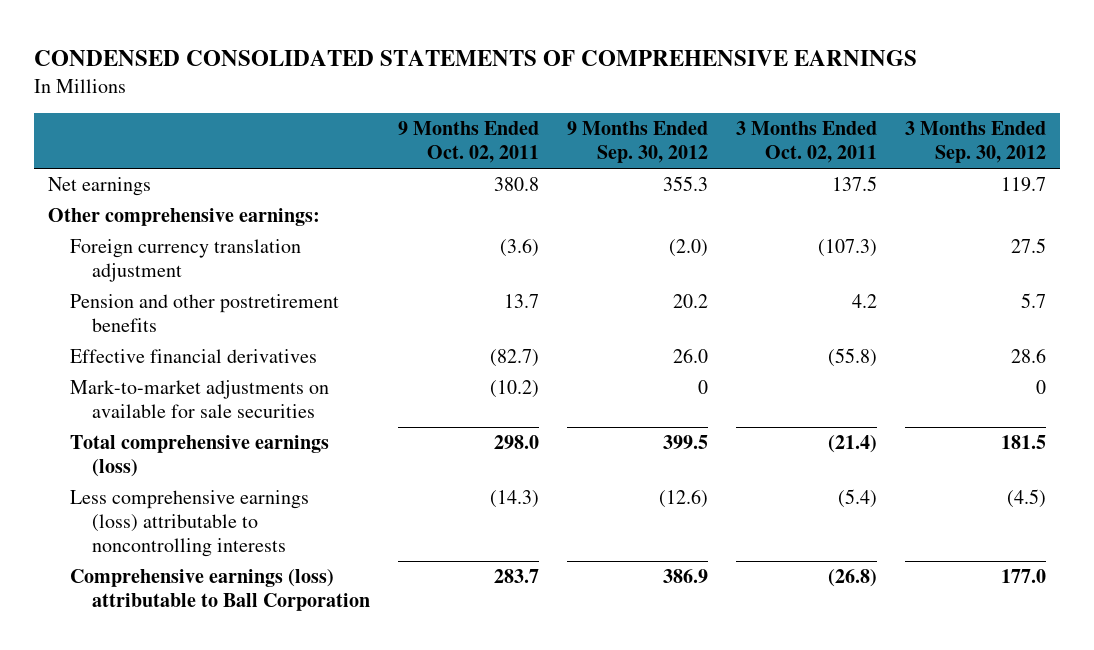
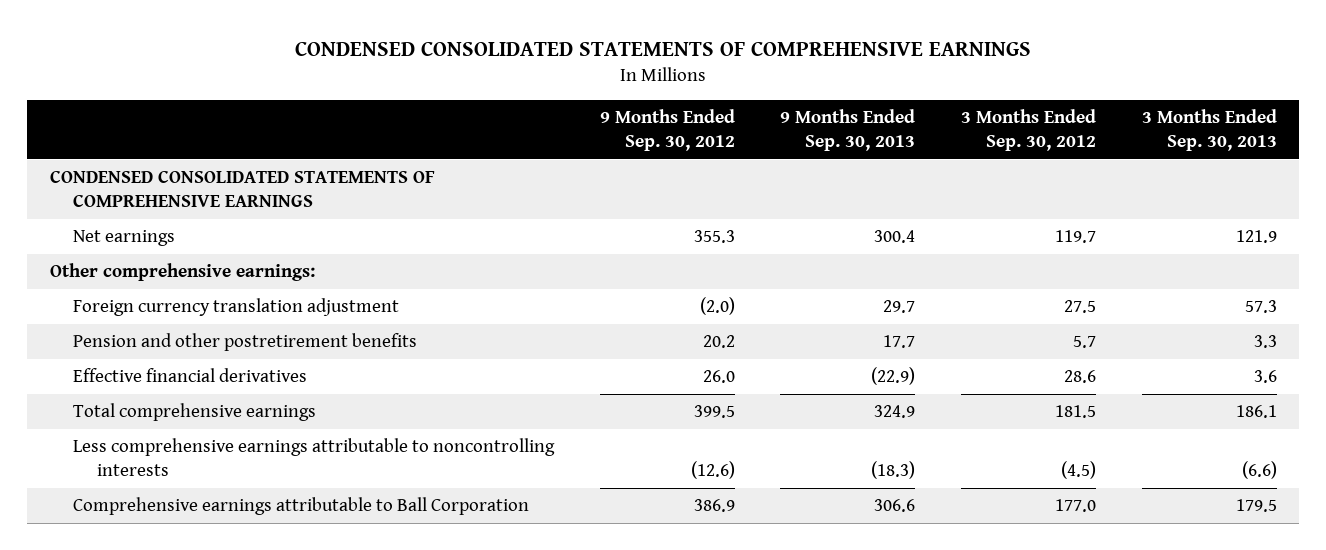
[397,121,539,164] 9 Months Ended Oct. 02, 2011 -> none
[735,121,877,164] 3 Months Ended Oct. 02, 2011 -> none
none -> [780,109,916,151] 9 Months Ended Sep. 30, 2013
none -> [1141,109,1277,151] 3 Months Ended Sep. 30, 2013
none -> [49,170,435,208] CONDENSED CONSOLIDATED STATEMENTS OF COMPREHENSIVE EARNINGS
[70,380,330,419] Mark-to-market adjustments on available for sale securities -> none
[70,435,330,478] Total comprehensive earnings (loss) -> [73,403,317,422] Total comprehensive earnings
[70,490,310,557] Less comprehensive earnings (loss) attributable to noncontrolling interests -> [73,438,556,477] Less comprehensive earnings attributable to noncontrolling interests
[70,569,370,612] Comprehensive earnings (loss) attributable to Ball Corporation -> [73,497,530,516] Comprehensive earnings attributable to Ball Corporation

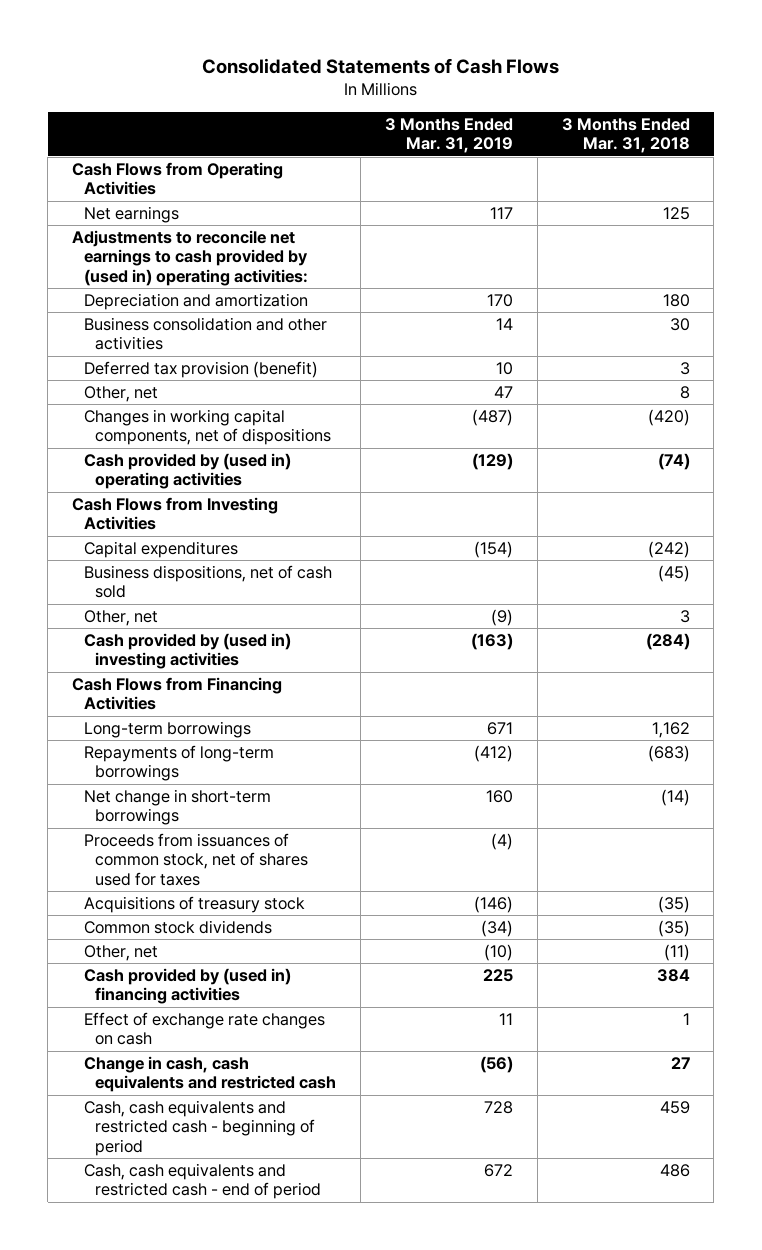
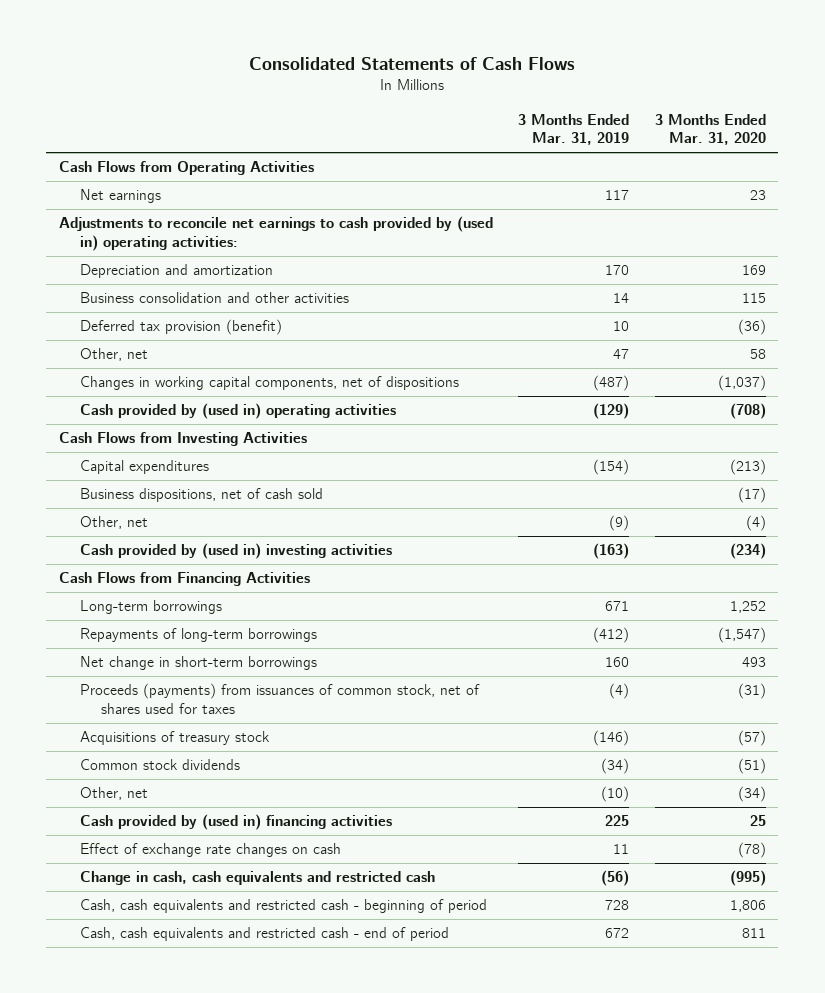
[561,117,690,154] 3 Months Ended Mar. 31, 2018 -> none
none -> [654,113,766,146] 3 Months Ended Mar. 31, 2020
[83,833,309,886] Proceeds from issuances of common stock, net of shares used for taxes -> [79,683,480,715] Proceeds (payments) from issuances of common stock, net of shares used for taxes

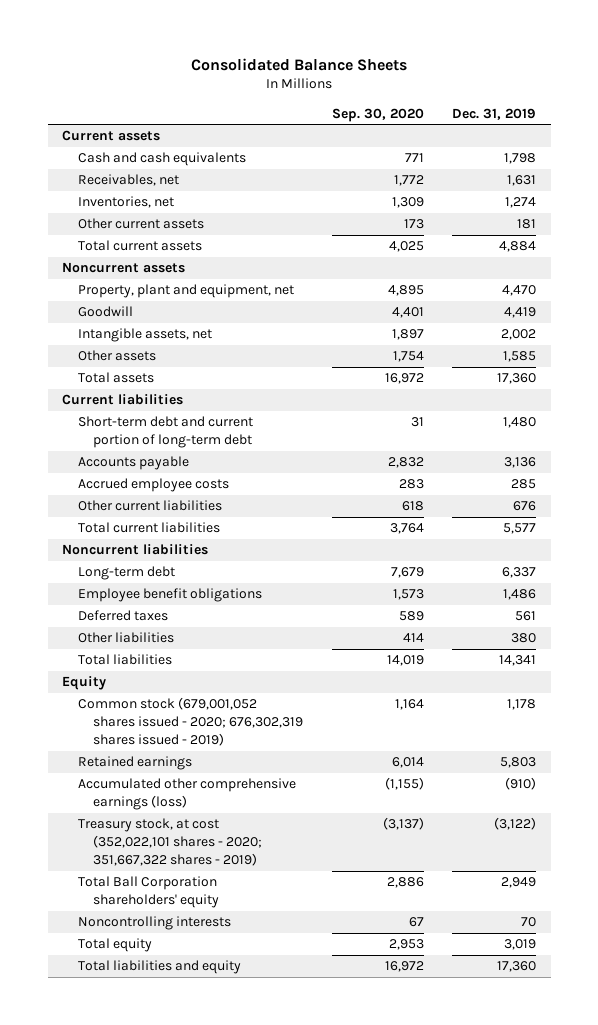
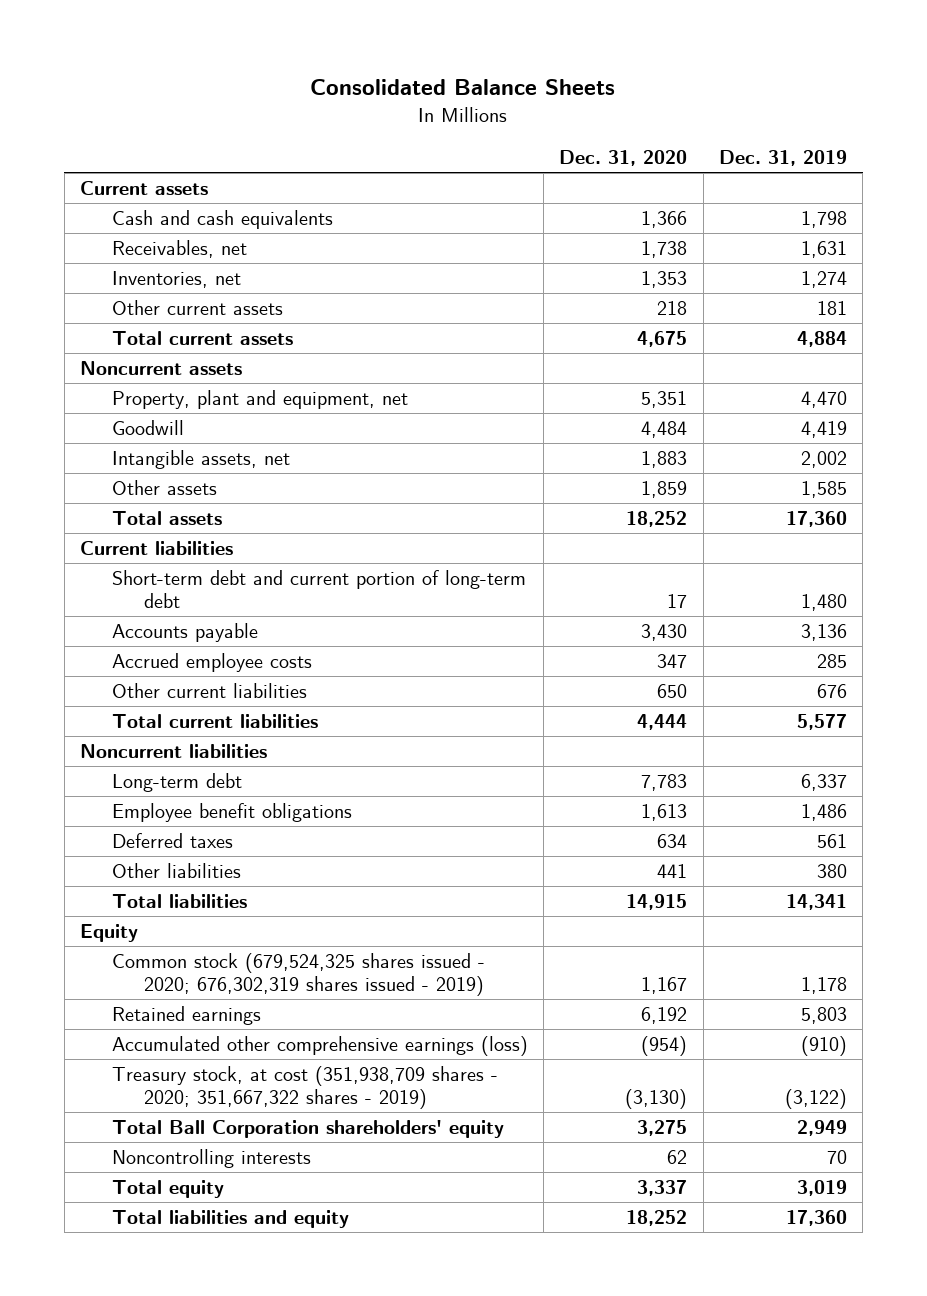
[331,107,424,122] Sep. 30, 2020 -> none
none -> [559,150,688,167] Dec. 31, 2020
[77,697,304,747] Common stock (679,001,052 shares issued - 2020; 676,302,319 shares issued - 2019) -> [111,952,485,996] Common stock (679,524,325 shares issued - 2020; 676,302,319 shares issued - 2019)
[77,818,263,867] Treasury stock, at cost (352,022,101 shares - 2020; 351,667,322 shares - 2019) -> [111,1065,498,1109] Treasury stock, at cost (351,938,709 shares - 2020; 351,667,322 shares - 2019)

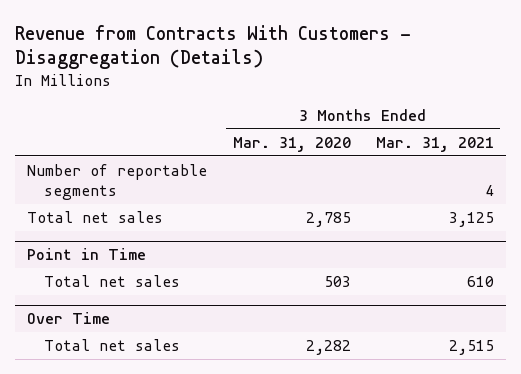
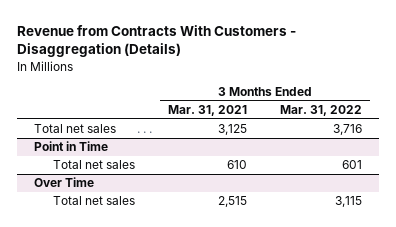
[232,136,351,152] Mar. 31, 2020 -> none
none -> [280,105,363,117] Mar. 31, 2022
[27,163,208,200] Number of reportable segments -> none

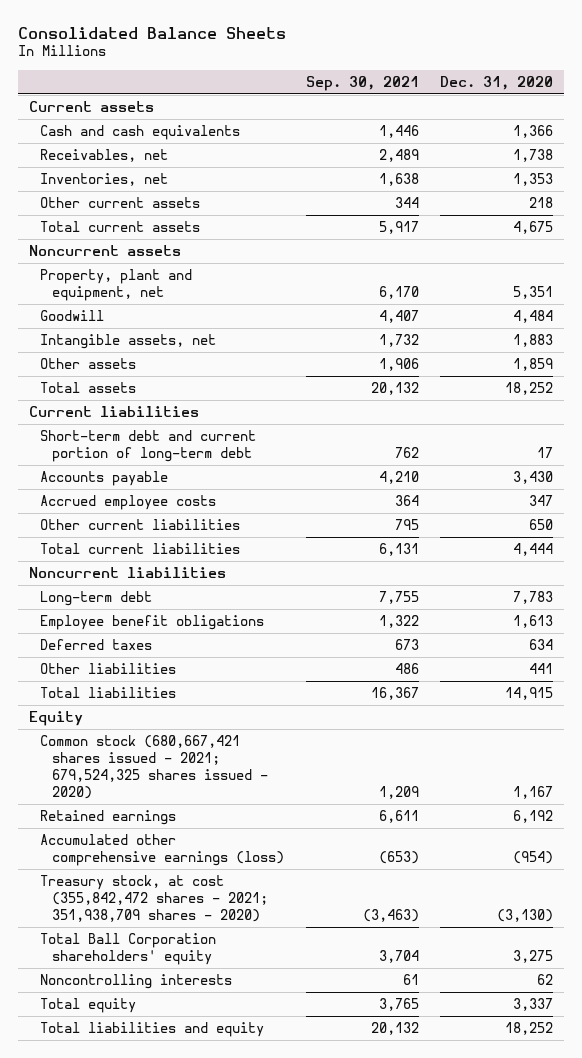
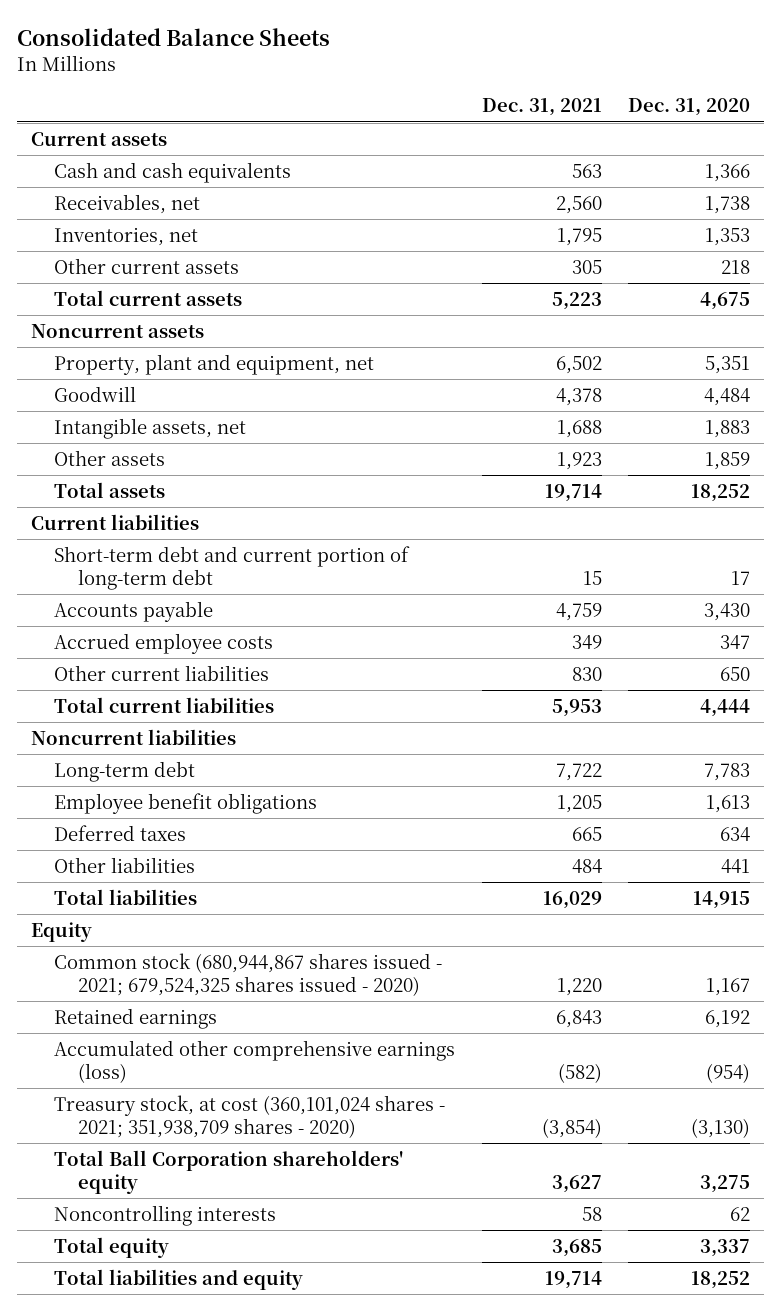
[305,75,419,91] Sep. 30, 2021 -> none
none -> [481,98,602,117] Dec. 31, 2021
[40,735,269,799] Common stock (680,667,421 shares issued - 2021; 679,524,325 shares issued - 2020) -> [54,952,443,996] Common stock (680,944,867 shares issued - 2021; 679,524,325 shares issued - 2020)
[40,875,269,922] Treasury stock, at cost (355,842,472 shares - 2021; 351,938,709 shares - 2020) -> [54,1094,446,1138] Treasury stock, at cost (360,101,024 shares - 2021; 351,938,709 shares - 2020)

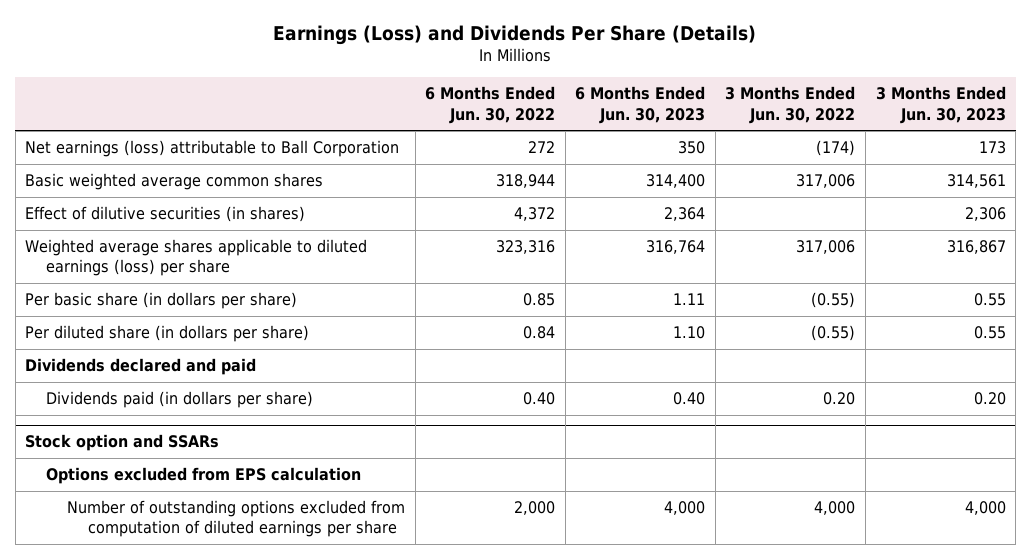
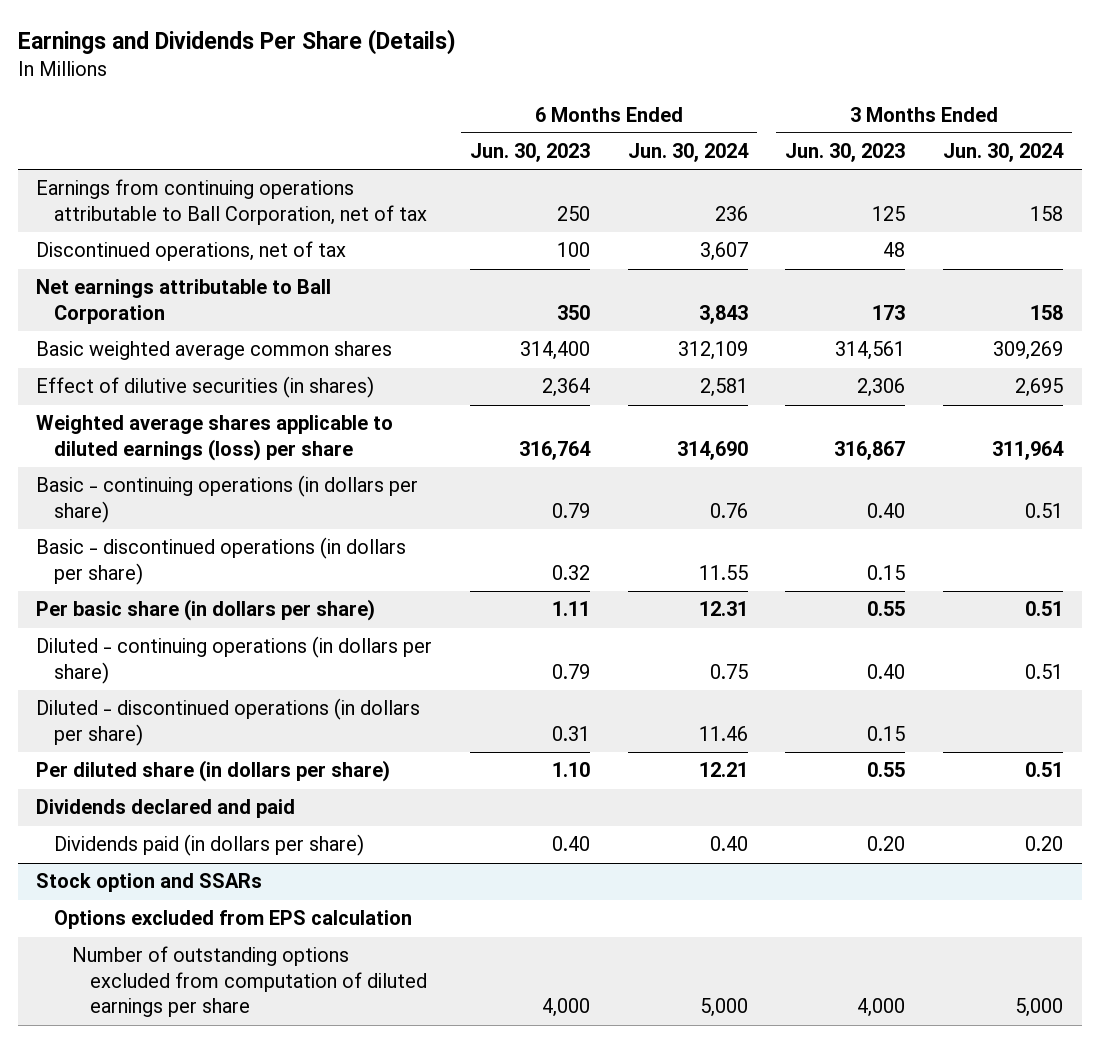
[273,24,757,45] Earnings (Loss) and Dividends Per Share (Details) -> [17,28,456,55] Earnings and Dividends Per Share (Details)
[425,86,556,124] 6 Months Ended Jun. 30, 2022 -> none
[725,86,856,124] 3 Months Ended Jun. 30, 2022 -> none
none -> [627,143,749,163] Jun. 30, 2024
none -> [942,143,1064,163] Jun. 30, 2024
none -> [36,179,428,225] Earnings from continuing operations attributable to Ball Corporation, net of tax
none -> [36,241,347,262] Discontinued operations, net of tax
[25,140,400,158] Net earnings (loss) attributable to Ball Corporation -> [36,279,332,324] Net earnings attributable to Ball Corporation
none -> [36,475,419,523] Basic - continuing operations (in dollars per share)
none -> [36,537,407,585] Basic - discontinued operations (in dollars per share)
none -> [36,636,433,684] Diluted - continuing operations (in dollars per share)
none -> [36,698,421,746] Diluted - discontinued operations (in dollars per share)

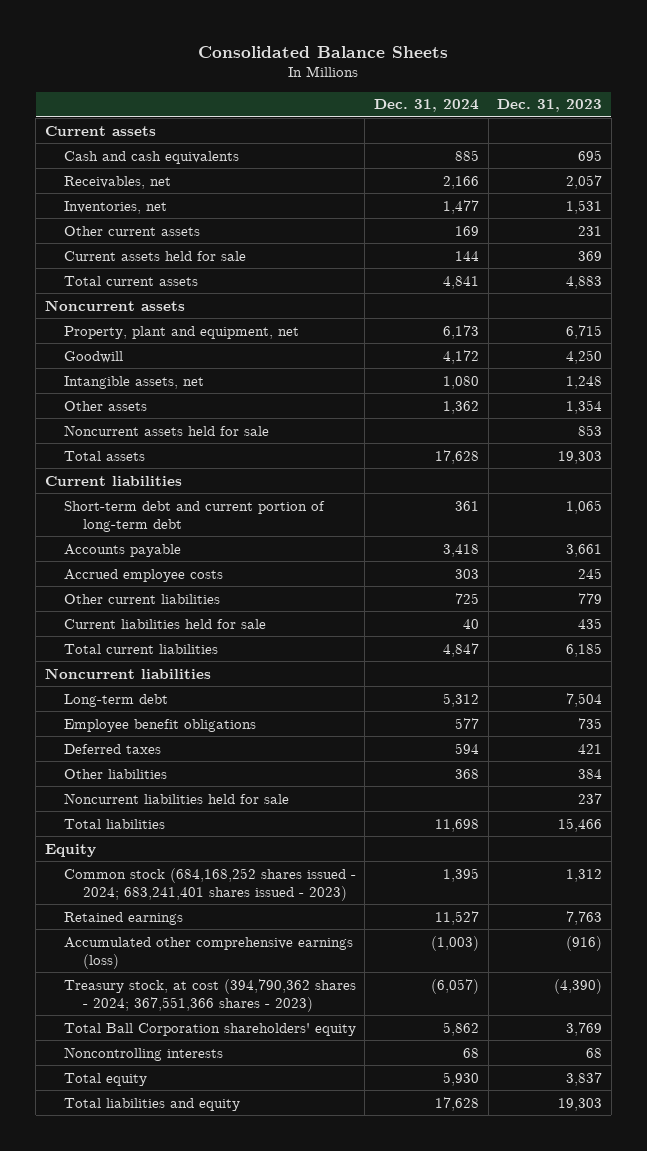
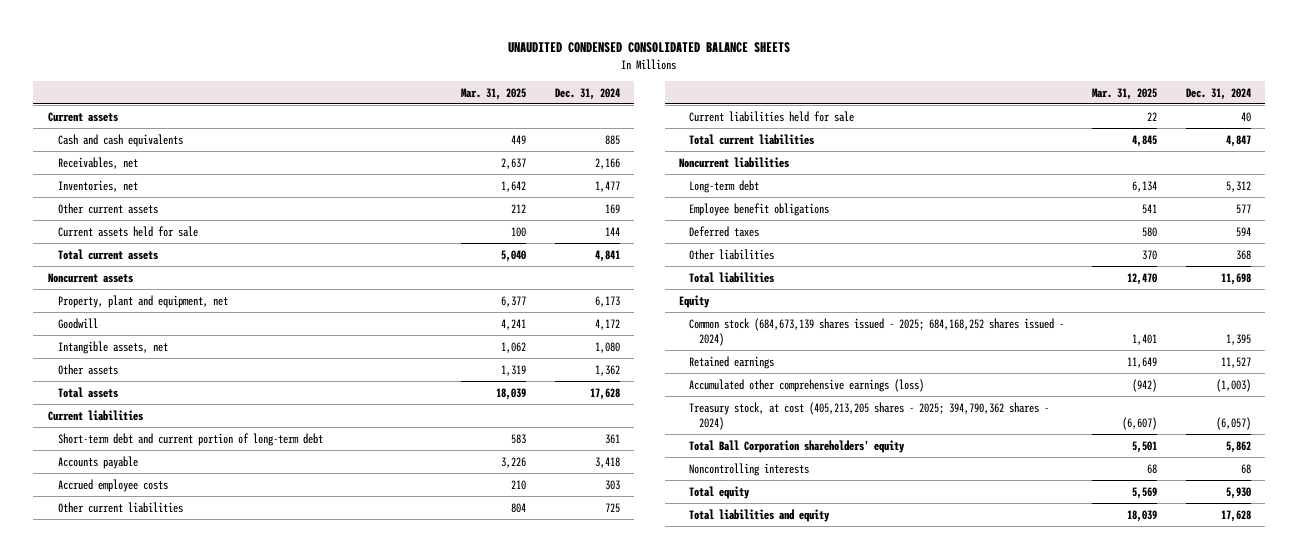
[198,45,449,58] Consolidated Balance Sheets -> [508,42,791,54] UNAUDITED CONDENSED CONSOLIDATED BALANCE SHEETS
[497,99,603,113] Dec. 31, 2023 -> none
none -> [461,87,527,100] Mar. 31, 2025
[63,424,269,436] Noncurrent assets held for sale -> none
[63,792,289,804] Noncurrent liabilities held for sale -> none
[63,867,356,901] Common stock (684,168,252 shares issued - 2024; 683,241,401 shares issued - 2023) -> [688,317,1064,346] Common stock (684,673,139 shares issued - 2025; 684,168,252 shares issued - 2024)
[63,978,356,1012] Treasury stock, at cost (394,790,362 shares - 2024; 367,551,366 shares - 2023) -> [688,401,1049,430] Treasury stock, at cost (405,213,205 shares - 2025; 394,790,362 shares - 2024)

